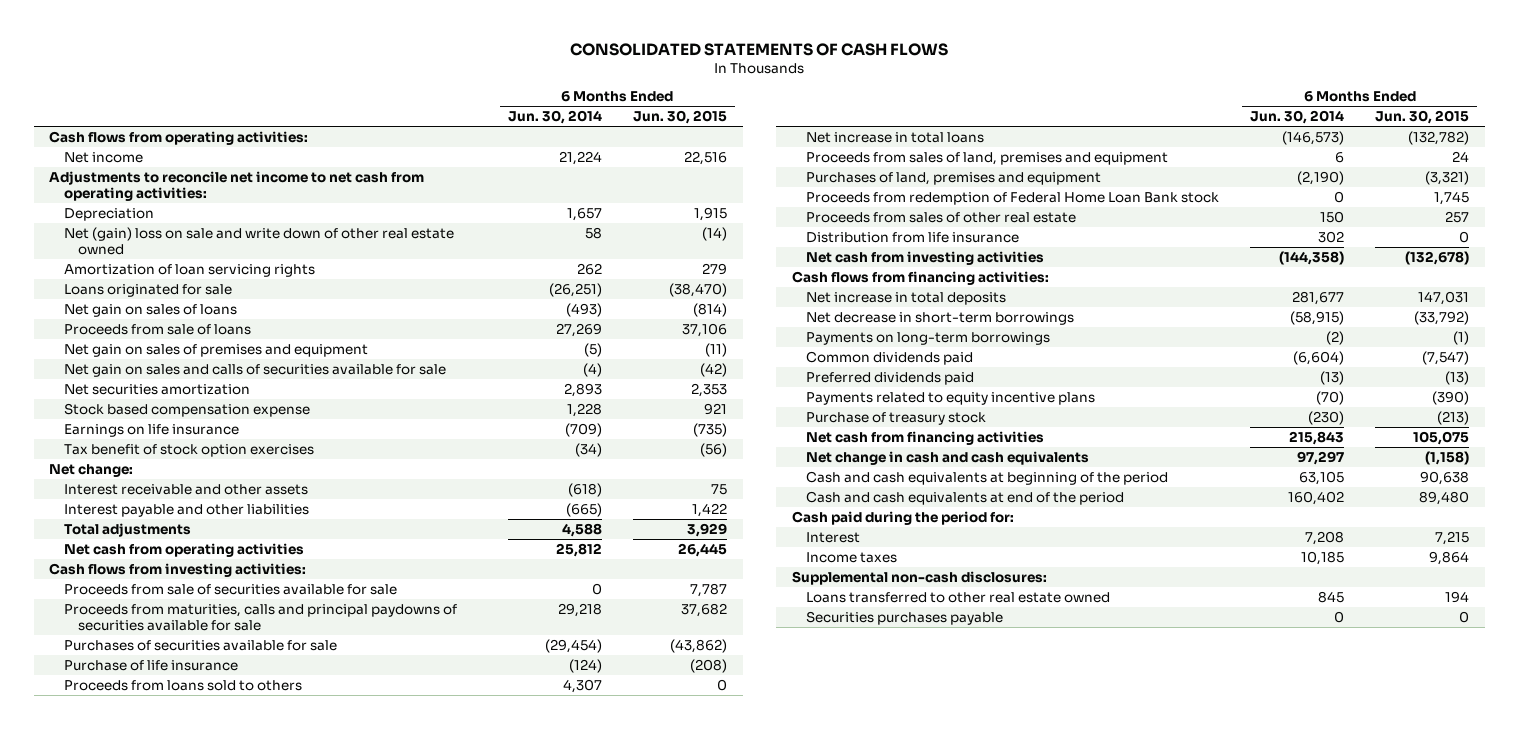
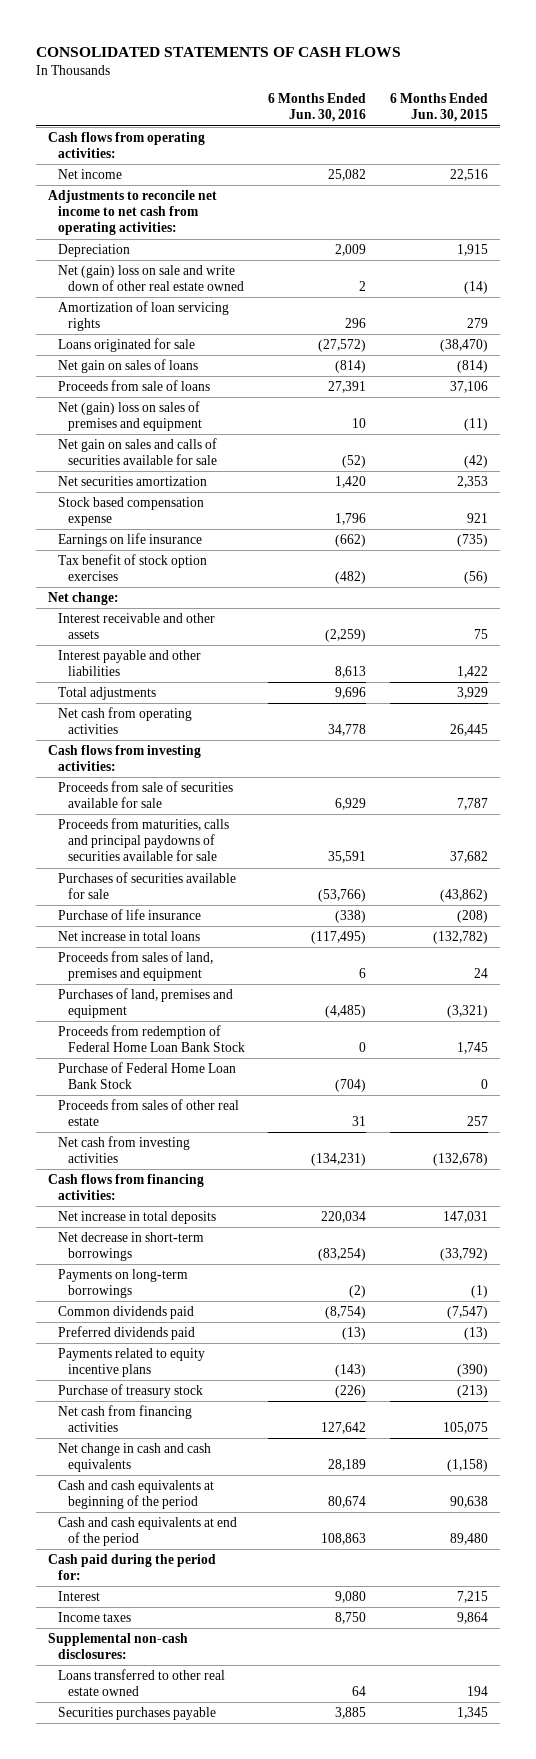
[507,110,602,125] Jun. 30, 2014 -> none
none -> [268,93,367,123] 6 Months Ended Jun. 30, 2016
[63,343,368,357] Net gain on sales of premises and equipment -> [57,400,202,432] Net (gain) loss on sales of premises and equipment
[63,679,302,691] Proceeds from loans sold to others -> none
[805,191,1219,205] Proceeds from redemption of Federal Home Loan Bank stock -> [57,1024,245,1053] Proceeds from redemption of Federal Home Loan Bank Stock
none -> [57,1061,236,1090] Purchase of Federal Home Loan Bank Stock
[805,231,1019,243] Distribution from life insurance -> none
[1459,610,1470,623] 0 -> [456,1706,488,1719] 1,345

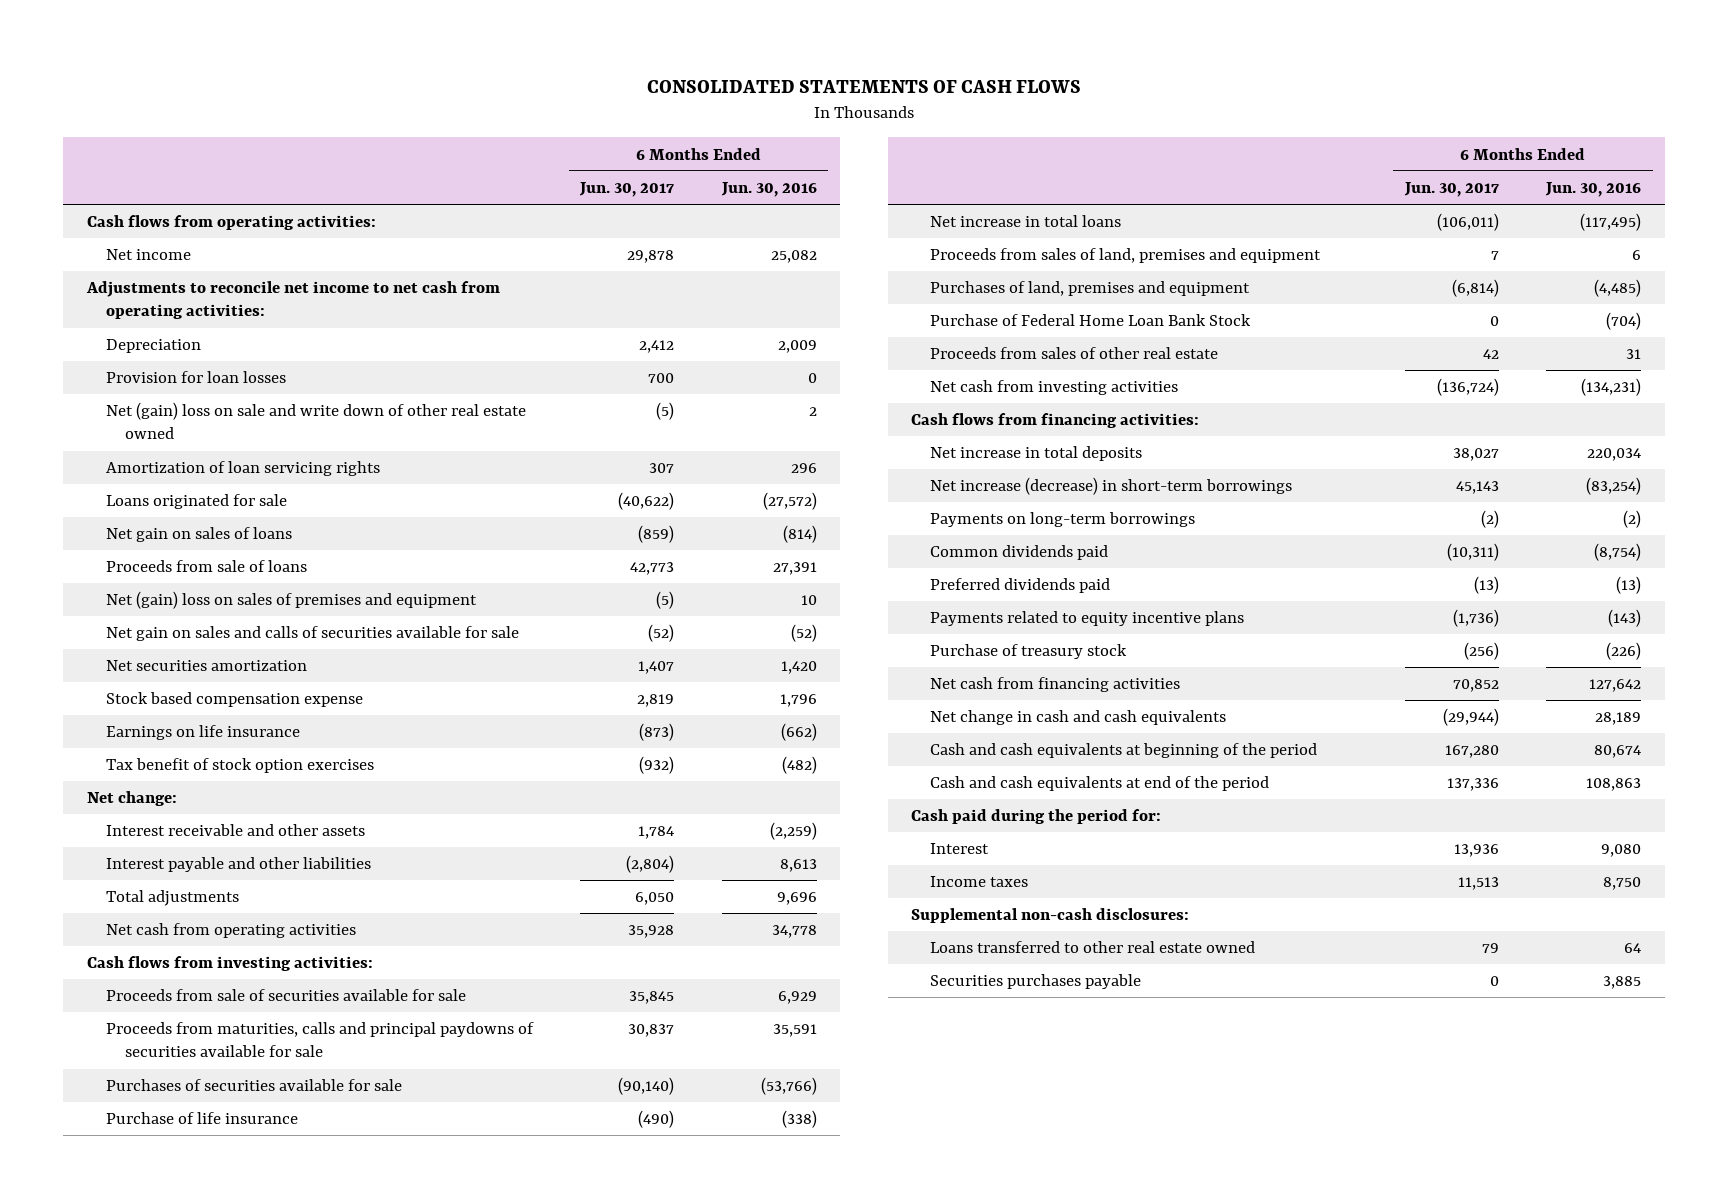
[389,93,488,123] 6 Months Ended Jun. 30, 2015 -> none
none -> [579,182,675,198] Jun. 30, 2017
none -> [106,371,287,384] Provision for loan losses
[57,1024,245,1053] Proceeds from redemption of Federal Home Loan Bank Stock -> none
[57,1231,204,1262] Net decrease in short-term borrowings -> [930,477,1293,496] Net increase (decrease) in short-term borrowings

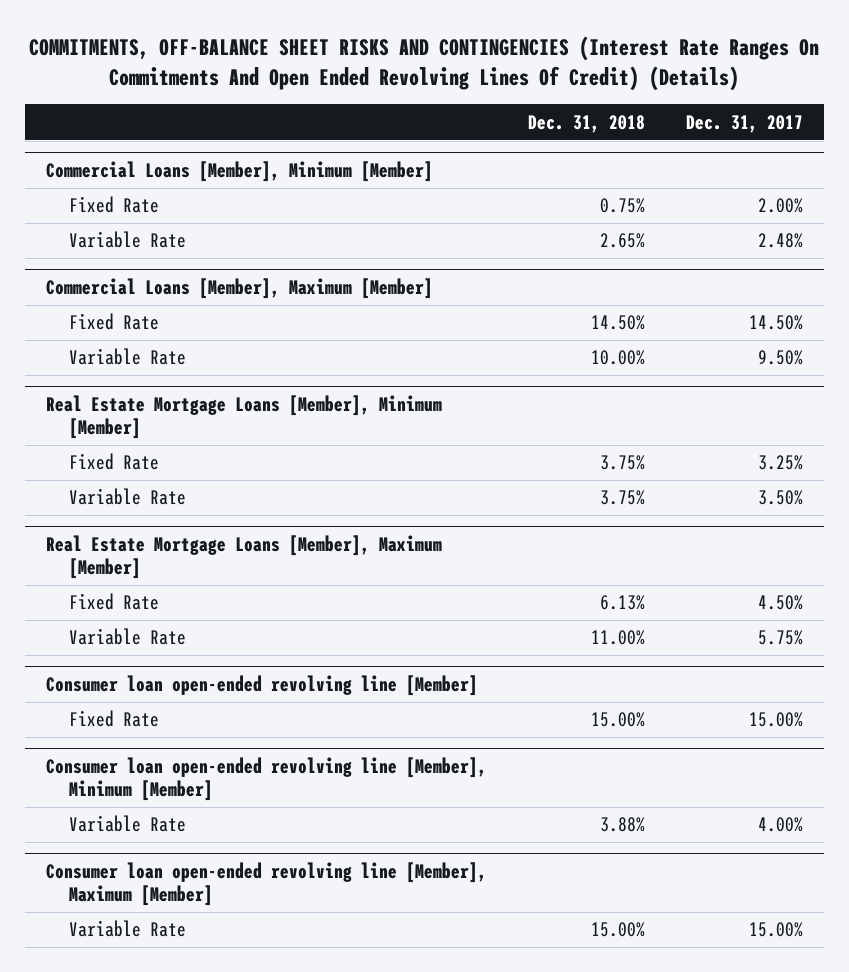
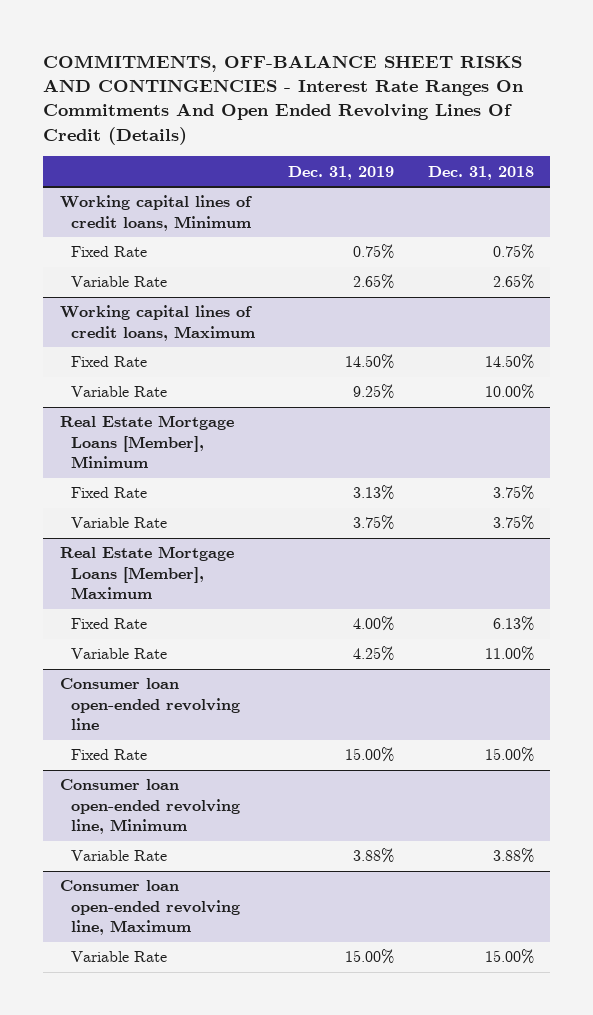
[29,36,820,92] COMMITMENTS, OFF-BALANCE SHEET RISKS AND CONTINGENCIES (Interest Rate Ranges On Commitments And Open Ended Revolving Lines Of Credit) (Details) -> [43,54,525,145] COMMITMENTS, OFF-BALANCE SHEET RISKS AND CONTINGENCIES - Interest Rate Ranges On Commitments And Open Ended Revolving Lines Of Credit (Details)
[686,114,804,133] Dec. 31, 2017 -> none
none -> [288,165,395,180] Dec. 31, 2019
[45,160,433,182] Commercial Loans [Member], Minimum [Member] -> none
none -> [59,195,252,231] Working capital lines of credit loans, Minimum
[45,277,433,299] Commercial Loans [Member], Maximum [Member] -> none
none -> [59,305,256,341] Working capital lines of credit loans, Maximum
[45,394,442,439] Real Estate Mortgage Loans [Member], Minimum [Member] -> [59,415,234,469] Real Estate Mortgage Loans [Member], Minimum
[45,534,442,579] Real Estate Mortgage Loans [Member], Maximum [Member] -> [59,546,234,600] Real Estate Mortgage Loans [Member], Maximum
[45,674,478,696] Consumer loan open-ended revolving line [Member] -> [59,678,241,731] Consumer loan open-ended revolving line
[45,756,487,801] Consumer loan open-ended revolving line [Member], Minimum [Member] -> [59,779,241,835] Consumer loan open-ended revolving line, Minimum
[45,861,487,906] Consumer loan open-ended revolving line [Member], Maximum [Member] -> [59,880,241,936] Consumer loan open-ended revolving line, Maximum

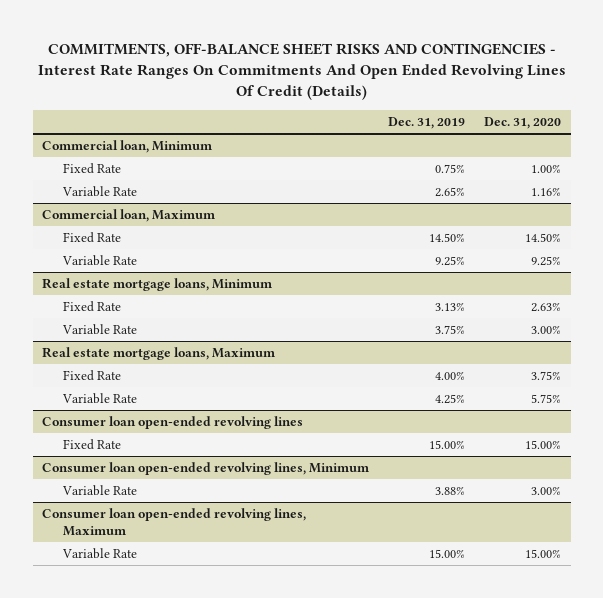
[427,165,534,180] Dec. 31, 2018 -> none
none -> [484,116,562,129] Dec. 31, 2020
[59,195,252,231] Working capital lines of credit loans, Minimum -> none
none -> [42,140,214,154] Commercial loan, Minimum
[59,305,256,341] Working capital lines of credit loans, Maximum -> none
none -> [42,209,217,223] Commercial loan, Maximum
[59,415,234,469] Real Estate Mortgage Loans [Member], Minimum -> [42,278,274,292] Real estate mortgage loans, Minimum
[59,546,234,600] Real Estate Mortgage Loans [Member], Maximum -> [42,347,277,361] Real estate mortgage loans, Maximum
[59,678,241,731] Consumer loan open-ended revolving line -> [42,416,304,430] Consumer loan open-ended revolving lines
[59,779,241,835] Consumer loan open-ended revolving line, Minimum -> [42,462,371,476] Consumer loan open-ended revolving lines, Minimum
[59,880,241,936] Consumer loan open-ended revolving line, Maximum -> [42,508,307,536] Consumer loan open-ended revolving lines, Maximum

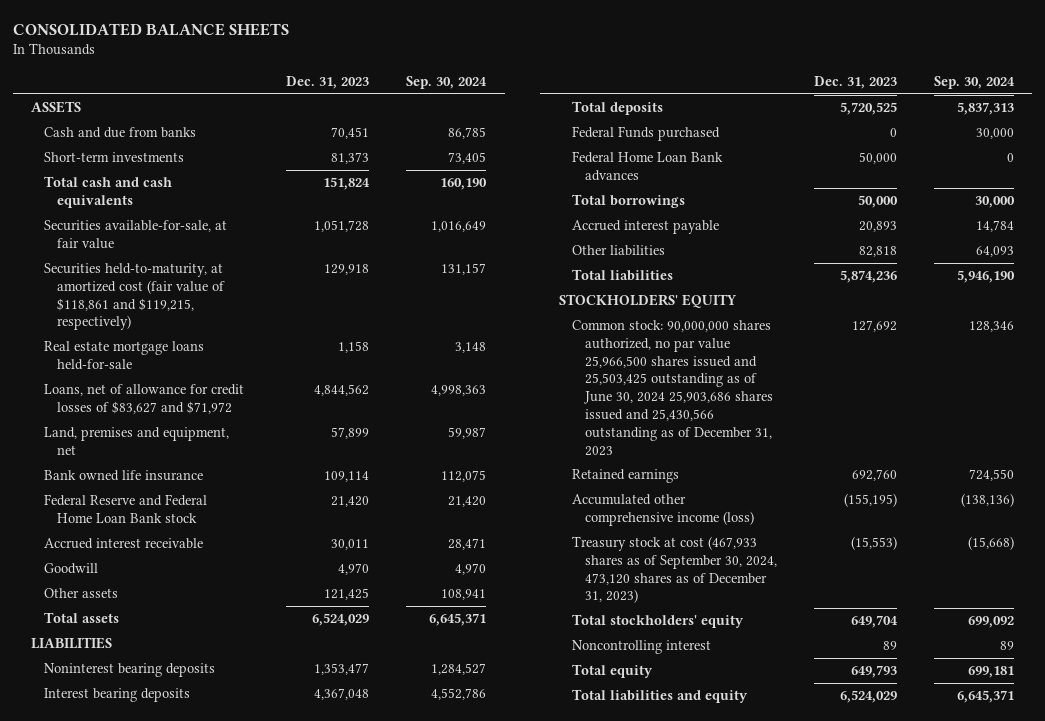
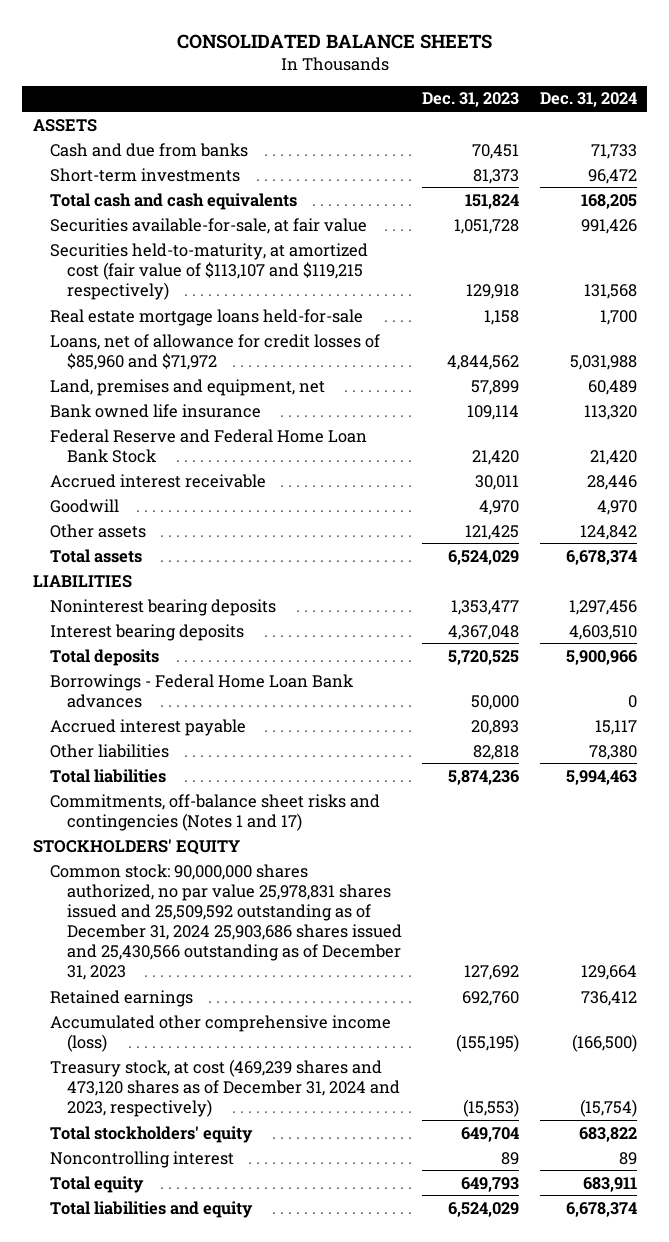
[406,75,488,89] Sep. 30, 2024 -> none
none -> [539,92,637,108] Dec. 31, 2024
[44,263,225,331] Securities held-to-maturity, at amortized cost (fair value of $118,861 and $119,215, respectively) -> [49,242,368,300] Securities held-to-maturity, at amortized cost (fair value of $113,107 and $119,215 respectively)
[44,384,245,414] Loans, net of allowance for credit losses of $83,627 and $71,972 -> [49,333,380,370] Loans, net of allowance for credit losses of $85,960 and $71,972
[44,494,208,523] Federal Reserve and Federal Home Loan Bank stock -> [49,428,367,463] Federal Reserve and Federal Home Loan Bank Stock
[571,126,720,142] Federal Funds purchased -> none
[571,194,685,209] Total borrowings -> none
[571,151,723,181] Federal Home Loan Bank advances -> [49,673,354,708] Borrowings - Federal Home Loan Bank advances
none -> [49,793,380,831] Commitments, off-balance sheet risks and contingencies (Notes 1 and 17)
[571,320,773,456] Common stock: 90,000,000 shares authorized, no par value 25,966,500 shares issued and 25,503,425 outstanding as of June 30, 2024 25,903,686 shares issued and 25,430,566 outstanding as of December 31, 2023 -> [49,863,403,981] Common stock: 90,000,000 shares authorized, no par value 25,978,831 shares issued and 25,509,592 outstanding as of December 31, 2024 25,903,686 shares issued and 25,430,566 outstanding as of December 31, 2023
[571,536,777,604] Treasury stock at cost (467,933 shares as of September 30, 2024, 473,120 shares as of December 31, 2023) -> [49,1058,401,1117] Treasury stock, at cost (469,239 shares and 473,120 shares as of December 31, 2024 and 2023, respectively)

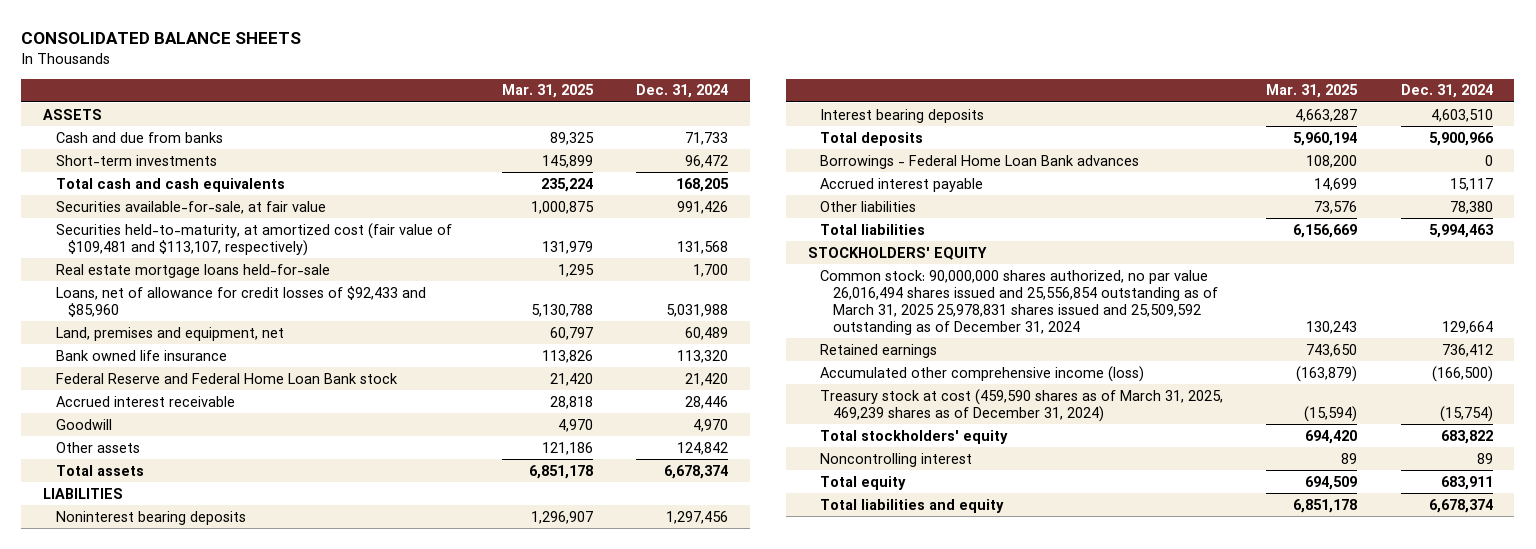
[422,92,520,108] Dec. 31, 2023 -> none
none -> [501,84,594,99] Mar. 31, 2025
[49,242,368,300] Securities held-to-maturity, at amortized cost (fair value of $113,107 and $119,215 respectively) -> [55,222,452,256] Securities held-to-maturity, at amortized cost (fair value of $109,481 and $113,107, respectively)
[49,333,380,370] Loans, net of allowance for credit losses of $85,960 and $71,972 -> [55,285,426,317] Loans, net of allowance for credit losses of $92,433 and $85,960
[49,428,367,463] Federal Reserve and Federal Home Loan Bank Stock -> [55,372,398,384] Federal Reserve and Federal Home Loan Bank stock
[49,793,380,831] Commitments, off-balance sheet risks and contingencies (Notes 1 and 17) -> none
[49,863,403,981] Common stock: 90,000,000 shares authorized, no par value 25,978,831 shares issued and 25,509,592 outstanding as of December 31, 2024 25,903,686 shares issued and 25,430,566 outstanding as of December 31, 2023 -> [820,269,1218,335] Common stock: 90,000,000 shares authorized, no par value 26,016,494 shares issued and 25,556,854 outstanding as of March 31, 2025 25,978,831 shares issued and 25,509,592 outstanding as of December 31, 2024
[49,1058,401,1117] Treasury stock, at cost (469,239 shares and 473,120 shares as of December 31, 2024 and 2023, respectively) -> [820,388,1224,422] Treasury stock at cost (459,590 shares as of March 31, 2025, 469,239 shares as of December 31, 2024)

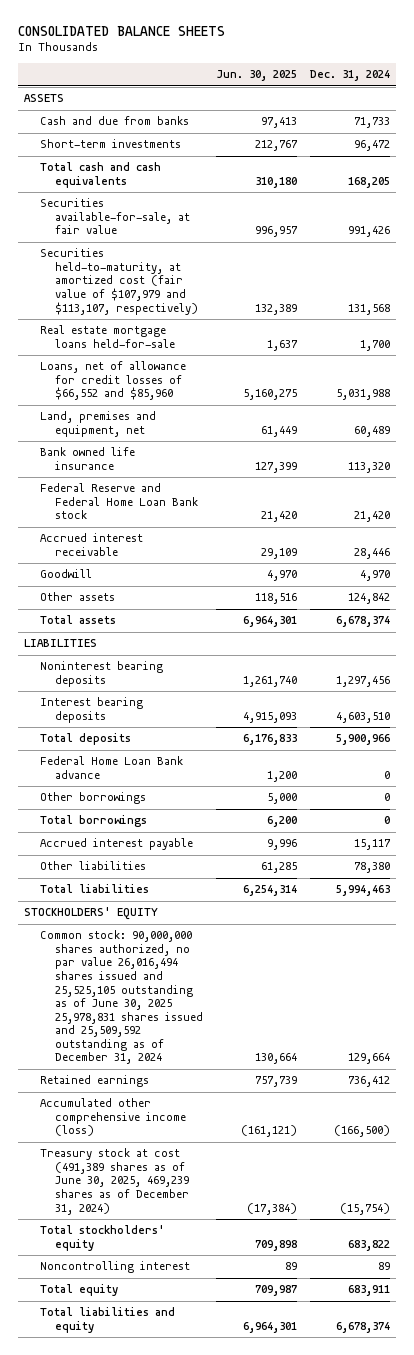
[501,84,594,99] Mar. 31, 2025 -> none
none -> [215,70,297,82] Jun. 30, 2025
[55,222,452,256] Securities held-to-maturity, at amortized cost (fair value of $109,481 and $113,107, respectively) -> [39,248,198,315] Securities held-to-maturity, at amortized cost (fair value of $107,979 and $113,107, respectively)
[55,285,426,317] Loans, net of allowance for credit losses of $92,433 and $85,960 -> [39,361,186,401] Loans, net of allowance for credit losses of $66,552 and $85,960
[820,154,1140,169] Borrowings - Federal Home Loan Bank advances -> [39,756,183,779] Federal Home Loan Bank advance
none -> [39,792,146,805] Other borrowings
none -> [39,815,147,828] Total borrowings
[820,269,1218,335] Common stock: 90,000,000 shares authorized, no par value 26,016,494 shares issued and 25,556,854 outstanding as of March 31, 2025 25,978,831 shares issued and 25,509,592 outstanding as of December 31, 2024 -> [39,930,203,1065] Common stock: 90,000,000 shares authorized, no par value 26,016,494 shares issued and 25,525,105 outstanding as of June 30, 2025 25,978,831 shares issued and 25,509,592 outstanding as of December 31, 2024
[820,388,1224,422] Treasury stock at cost (459,590 shares as of March 31, 2025, 469,239 shares as of December 31, 2024) -> [39,1148,189,1215] Treasury stock at cost (491,389 shares as of June 30, 2025, 469,239 shares as of December 31, 2024)

